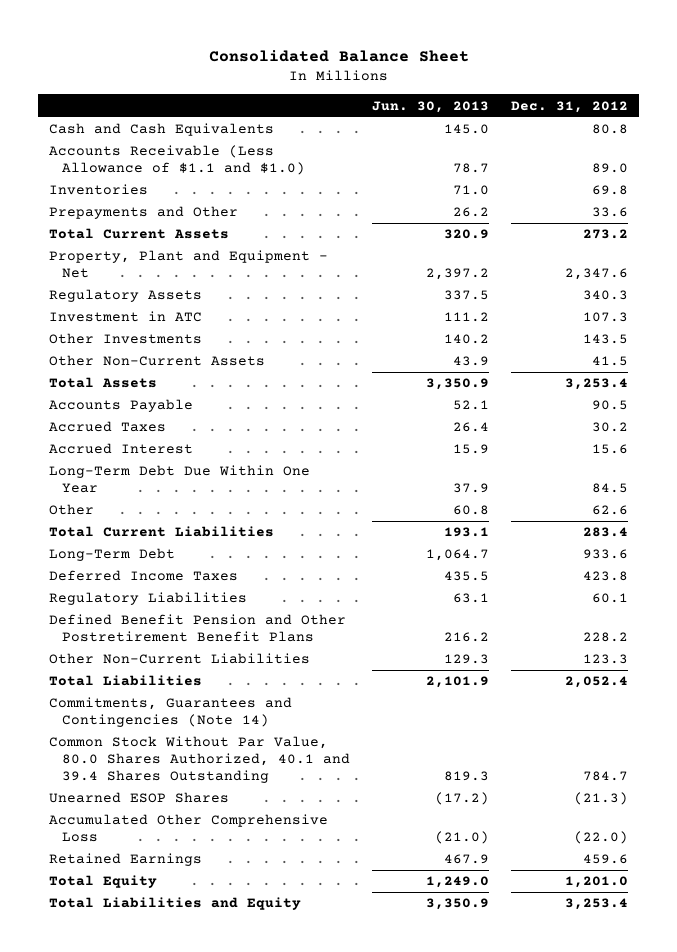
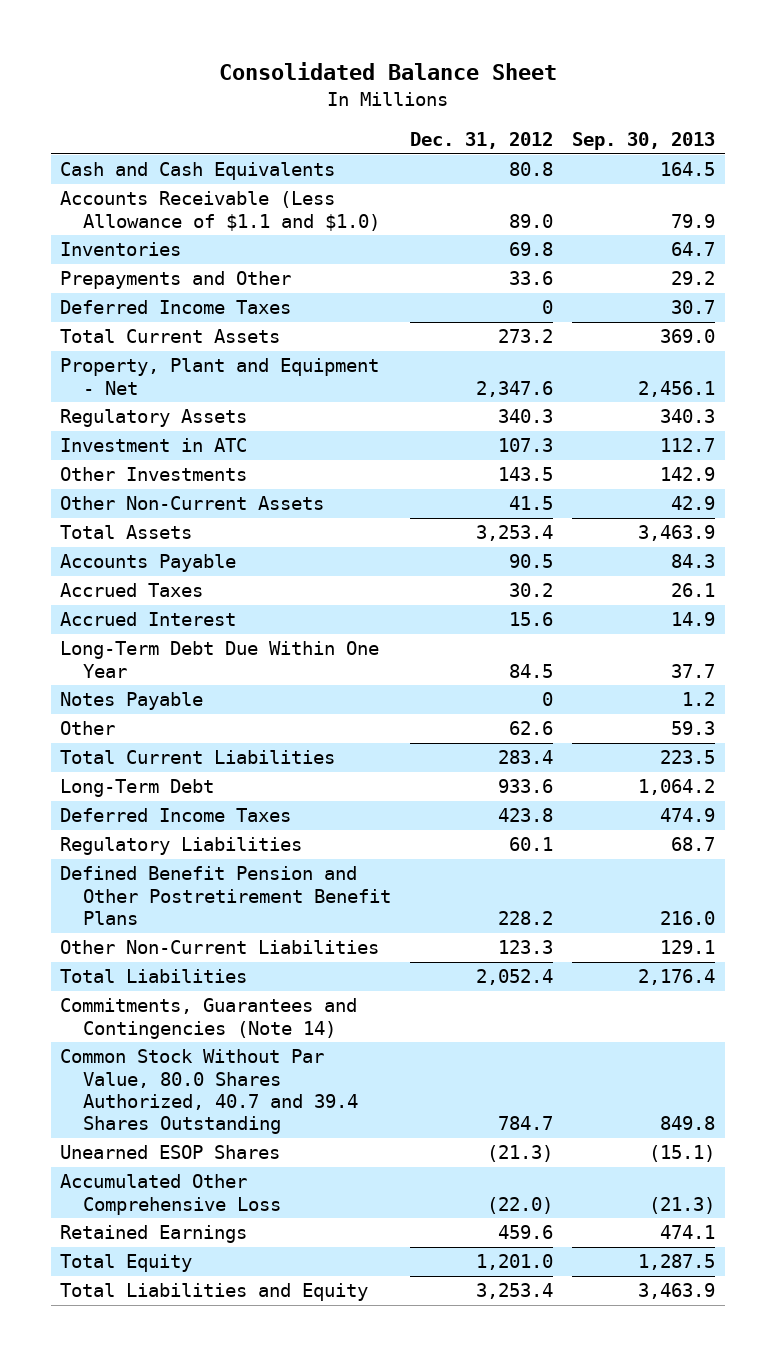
[372,100,490,113] Jun. 30, 2013 -> none
none -> [572,131,716,150] Sep. 30, 2013
none -> [60,300,292,315] Deferred Income Taxes
none -> [60,692,204,711] Notes Payable
[49,736,350,783] Common Stock Without Par Value, 80.0 Shares Authorized, 40.1 and 39.4 Shares Outstanding -> [60,1049,358,1135] Common Stock Without Par Value, 80.0 Shares Authorized, 40.7 and 39.4 Shares Outstanding

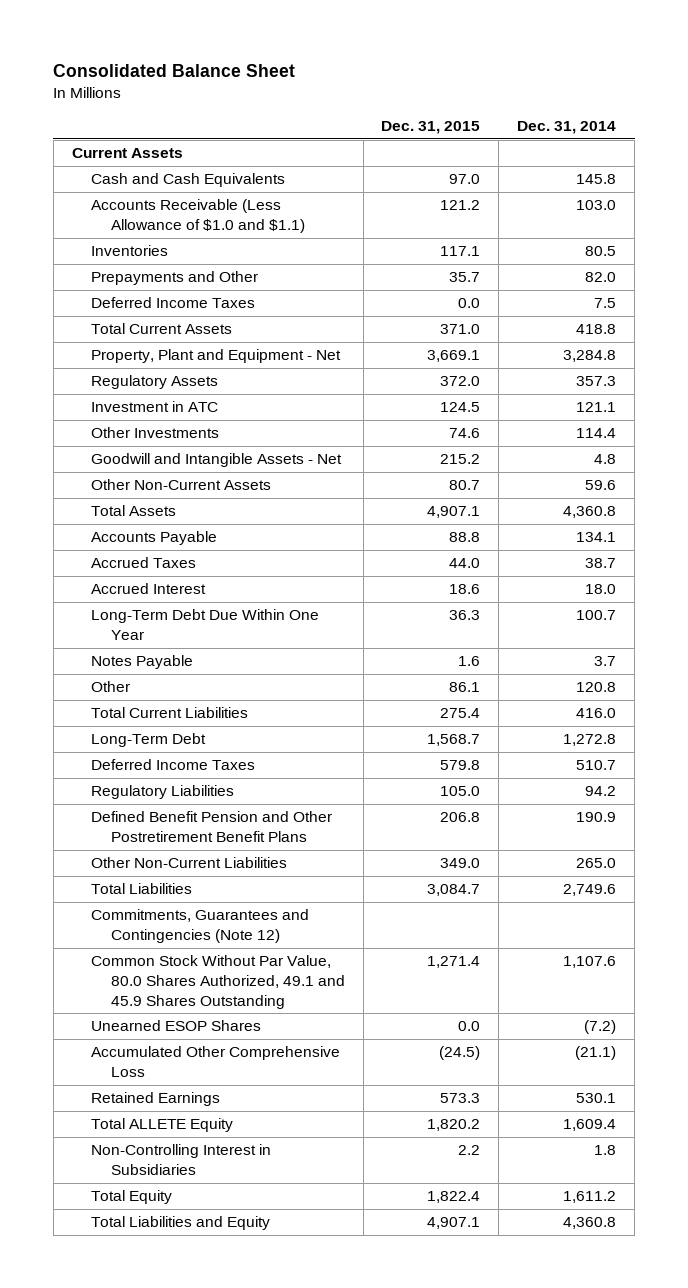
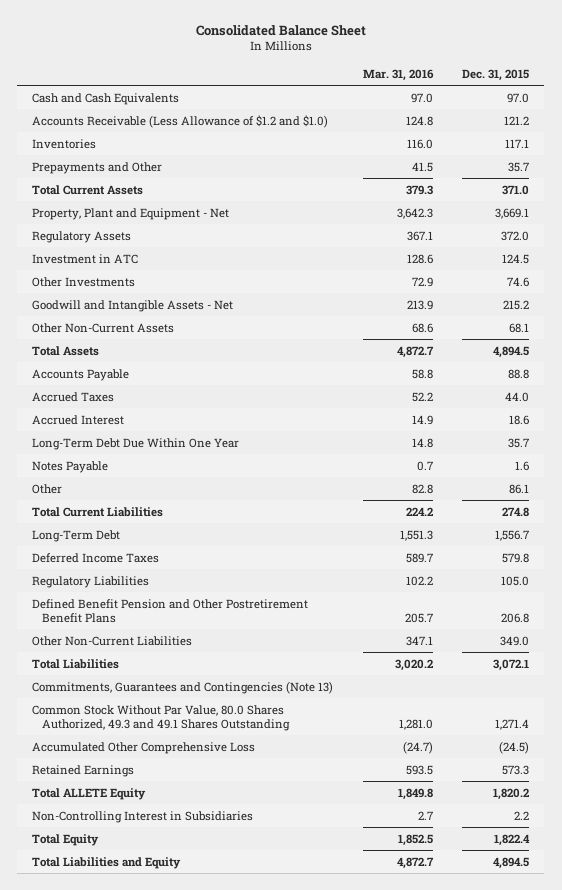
[517,121,617,135] Dec. 31, 2014 -> none
none -> [362,68,434,81] Mar. 31, 2016
[71,148,183,159] Current Assets -> none
[91,199,305,234] Accounts Receivable (Less Allowance of $1.0 and $1.1) -> [32,114,329,128] Accounts Receivable (Less Allowance of $1.2 and $1.0)
[91,297,256,309] Deferred Income Taxes -> none
[449,480,481,491] 80.7 -> [509,322,530,333] 68.1
[427,506,481,519] 4,907.1 -> [493,345,530,358] 4,894.5
[449,610,481,621] 36.3 -> [508,437,530,448] 35.7
[440,708,481,719] 275.4 -> [502,506,530,517] 274.8
[427,734,481,747] 1,568.7 -> [495,529,530,541] 1,556.7
[91,1020,262,1032] Unearned ESOP Shares -> none
[427,884,481,897] 3,084.7 -> [493,658,530,671] 3,072.1
[91,909,310,944] Commitments, Guarantees and Contingencies (Note 12) -> [32,680,334,694] Commitments, Guarantees and Contingencies (Note 13)
[91,955,345,1009] Common Stock Without Par Value, 80.0 Shares Authorized, 49.1 and 45.9 Shares Outstanding -> [32,704,290,731] Common Stock Without Par Value, 80.0 Shares Authorized, 49.3 and 49.1 Shares Outstanding
[427,1217,481,1230] 4,907.1 -> [493,856,530,869] 4,894.5

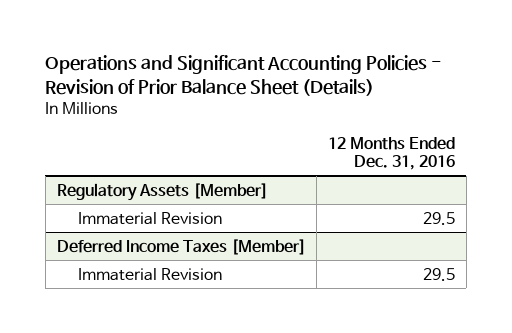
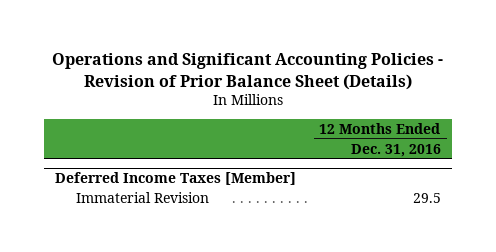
[56,182,268,201] Regulatory Assets [Member] -> none
[77,211,222,225] Immaterial Revision -> none

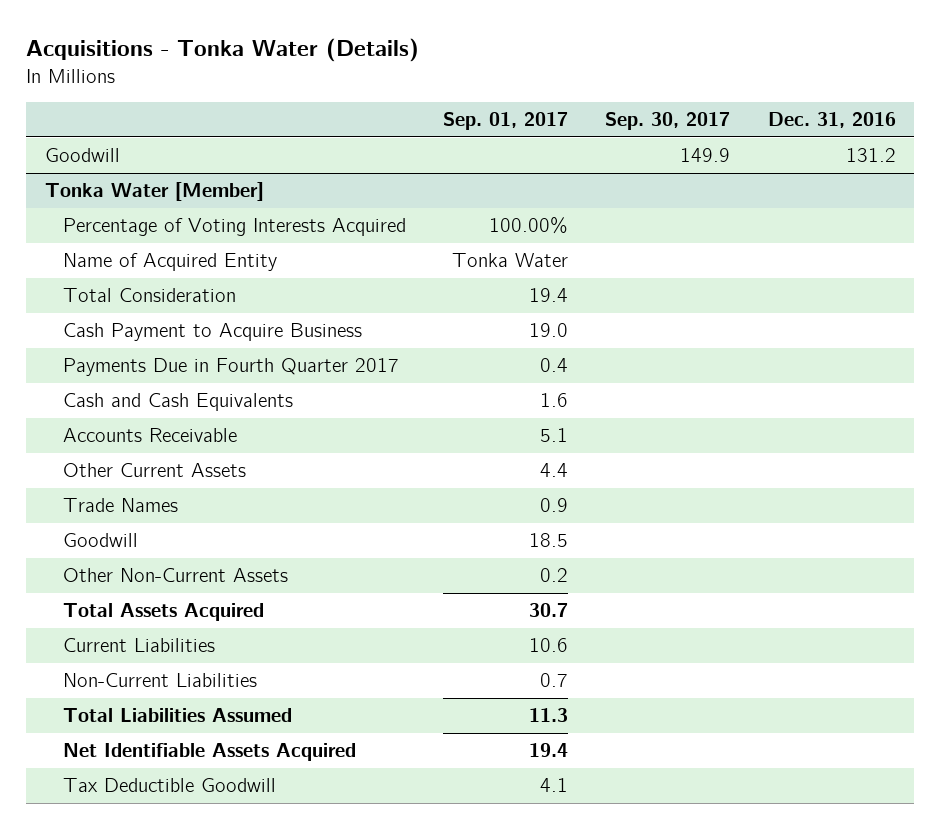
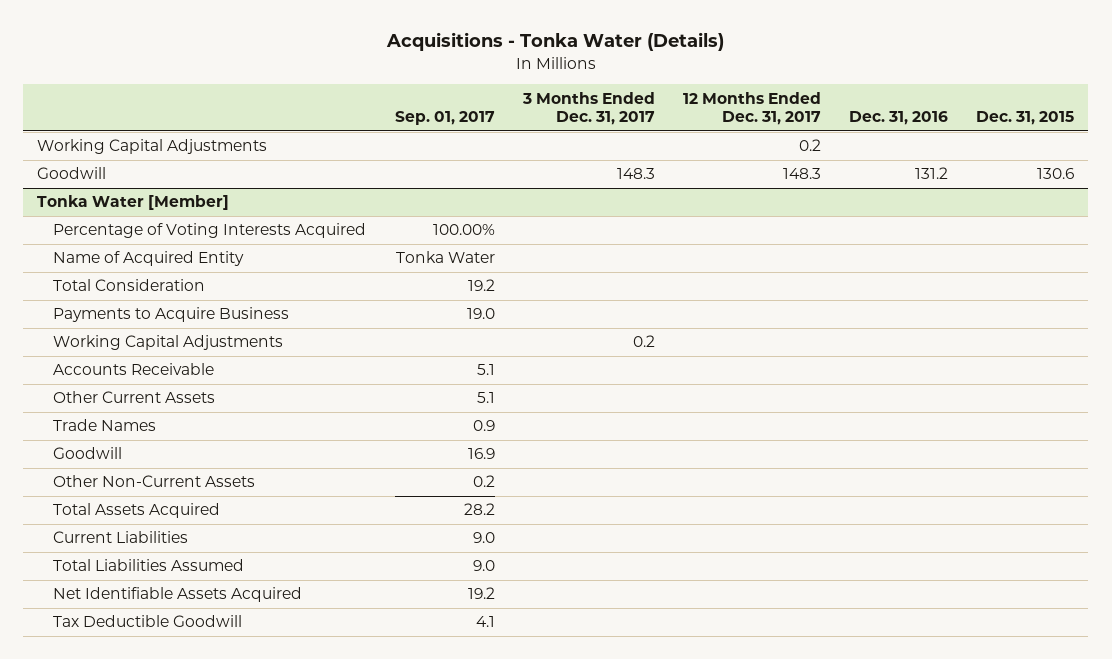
[605,112,731,131] Sep. 30, 2017 -> none
none -> [521,91,655,126] 3 Months Ended Dec. 31, 2017
none -> [682,91,821,126] 12 Months Ended Dec. 31, 2017
none -> [976,111,1075,126] Dec. 31, 2015
none -> [37,139,268,155] Working Capital Adjustments
[62,358,399,377] Payments Due in Fourth Quarter 2017 -> none
[62,393,293,412] Cash and Cash Equivalents -> none
[529,288,569,303] 19.4 -> [467,279,495,292] 19.2
[62,323,362,342] Cash Payment to Acquire Business -> [53,307,290,323] Payments to Acquire Business
none -> [53,335,284,351] Working Capital Adjustments
[540,463,569,478] 4.4 -> [476,392,495,404] 5.1
[529,533,569,548] 18.5 -> [467,448,495,460] 16.9
[62,673,257,688] Non-Current Liabilities -> none
[529,603,569,618] 30.7 -> [463,503,495,516] 28.2
[529,638,569,653] 10.6 -> [472,532,495,544] 9.0
[529,708,569,723] 11.3 -> [472,560,495,572] 9.0
[529,743,569,758] 19.4 -> [467,587,495,600] 19.2

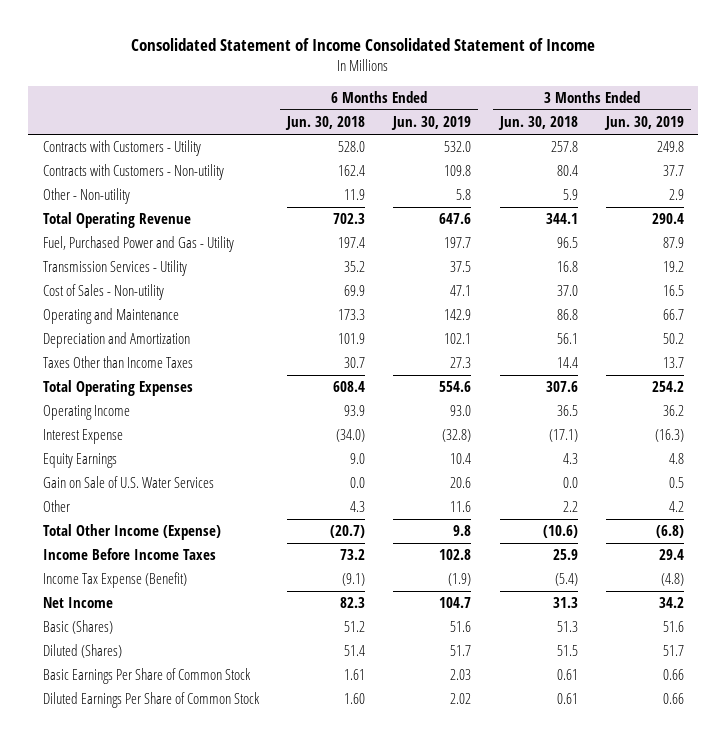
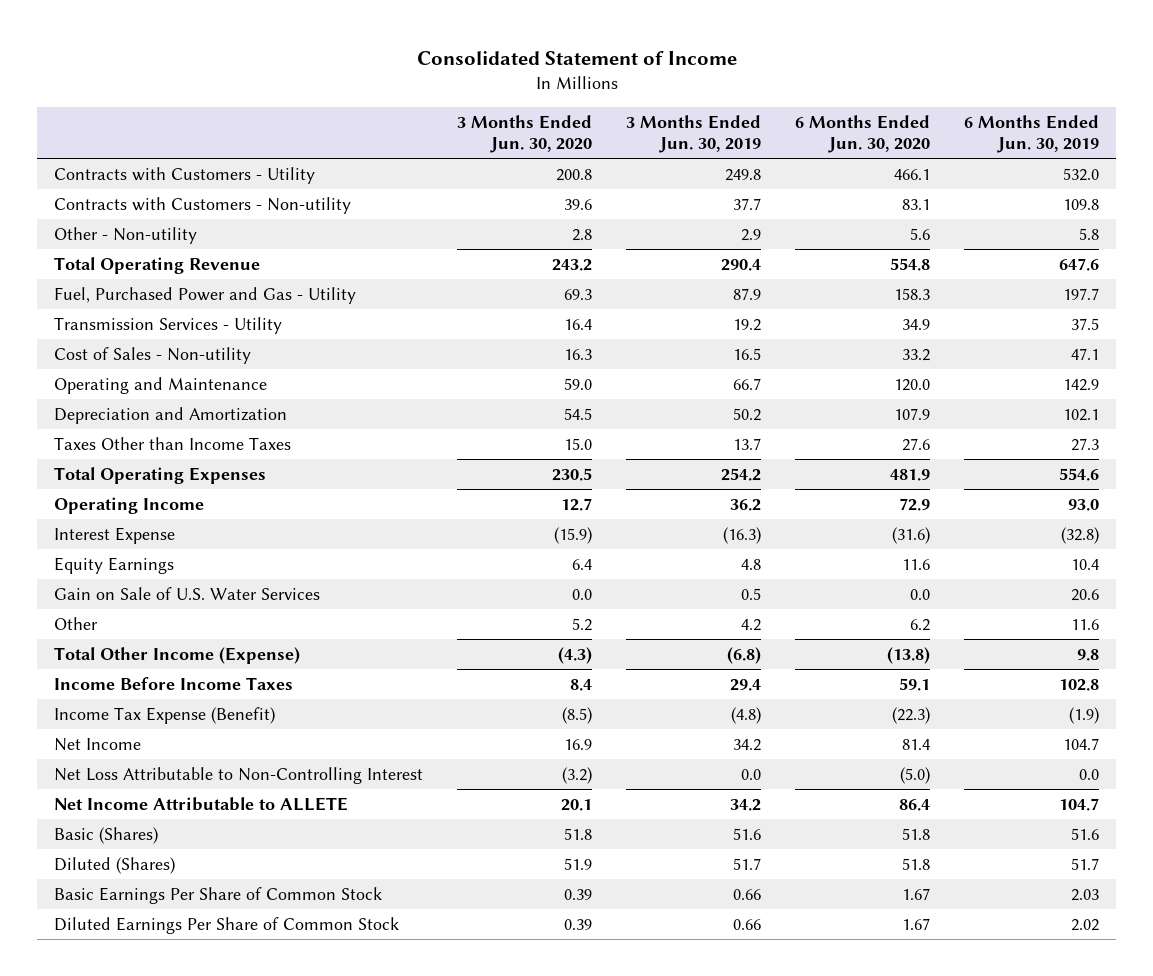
[131,38,596,52] Consolidated Statement of Income Consolidated Statement of Income -> [416,50,737,65] Consolidated Statement of Income
[284,116,365,131] Jun. 30, 2018 -> none
[497,116,578,131] Jun. 30, 2018 -> none
none -> [456,114,592,154] 3 Months Ended Jun. 30, 2020
none -> [795,114,931,154] 6 Months Ended Jun. 30, 2020
none -> [53,766,423,784] Net Loss Attributable to Non-Controlling Interest
none -> [53,796,348,811] Net Income Attributable to ALLETE

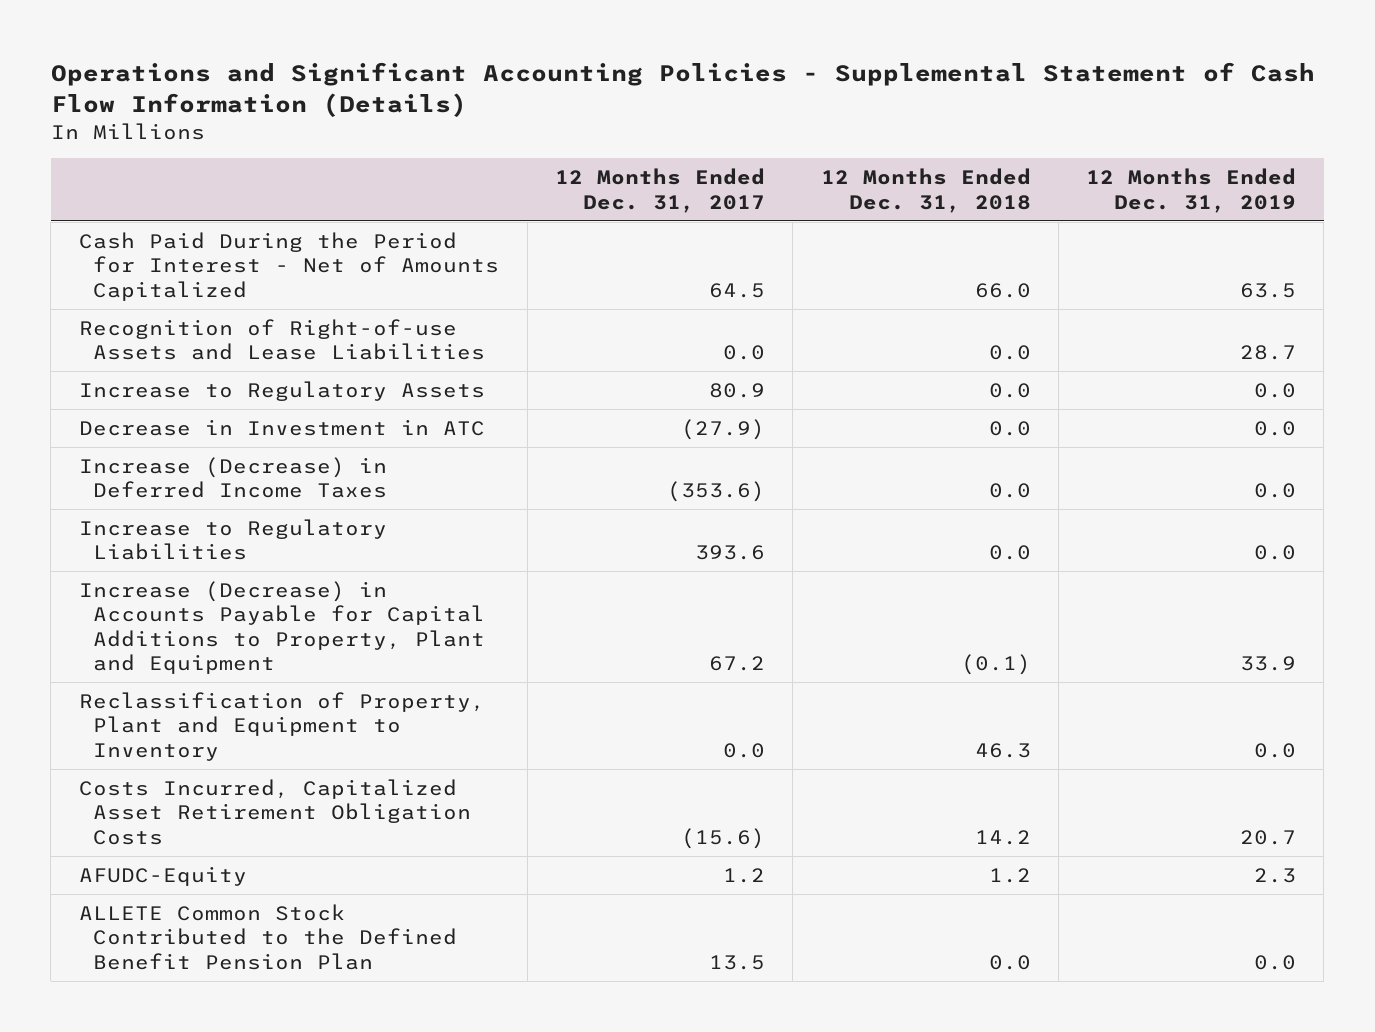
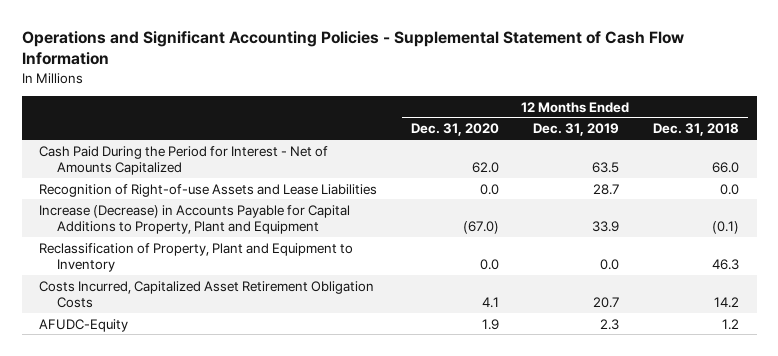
[50,62,1315,118] Operations and Significant Accounting Policies - Supplemental Statement of Cash Flow Information (Details) -> [21,30,684,66] Operations and Significant Accounting Policies - Supplemental Statement of Cash Flow Information
[554,168,765,213] 12 Months Ended Dec. 31, 2017 -> none
none -> [410,123,499,137] Dec. 31, 2020
[78,380,485,401] Increase to Regulatory Assets -> none
[78,418,485,436] Decrease in Investment in ATC -> none
[78,456,388,499] Increase (Decrease) in Deferred Income Taxes -> none
[78,518,387,561] Increase to Regulatory Liabilities -> none
[78,903,458,970] ALLETE Common Stock Contributed to the Defined Benefit Pension Plan -> none

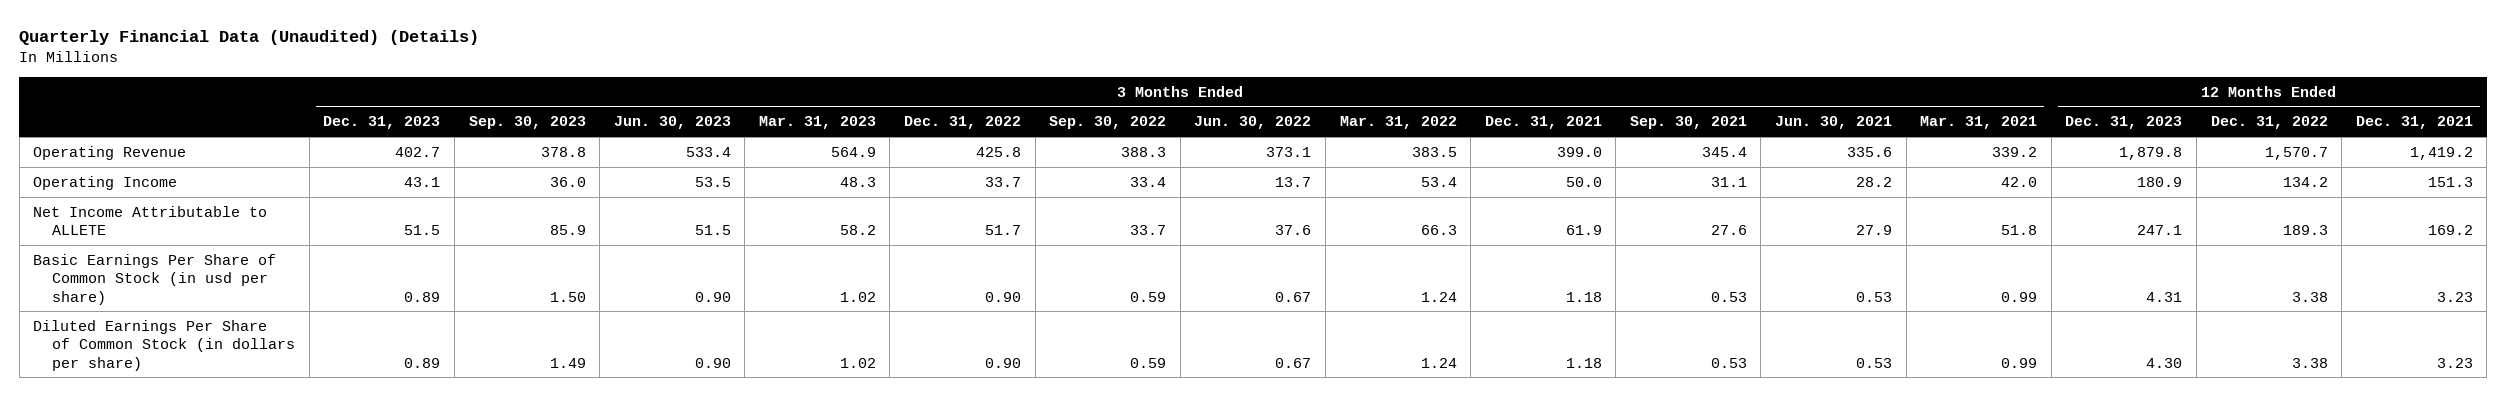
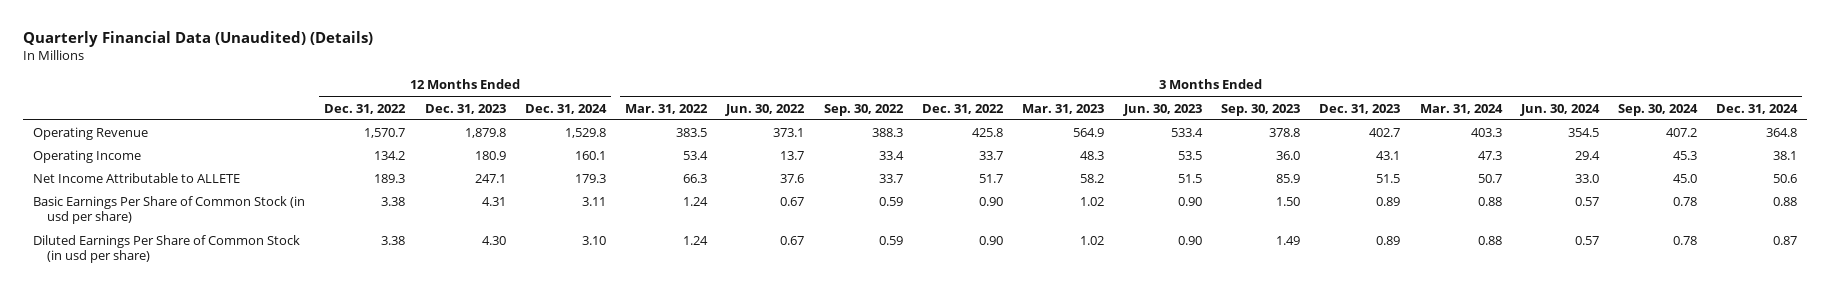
[1484,116,1602,130] Dec. 31, 2021 -> none
[1629,116,1747,130] Sep. 30, 2021 -> none
[1775,116,1893,130] Jun. 30, 2021 -> none
[1920,116,2038,130] Mar. 31, 2021 -> none
[2355,116,2473,130] Dec. 31, 2021 -> none
none -> [524,103,607,114] Dec. 31, 2024
none -> [1419,103,1503,114] Mar. 31, 2024
none -> [1519,103,1600,116] Jun. 30, 2024
none -> [1618,103,1699,116] Sep. 30, 2024
none -> [1716,103,1799,114] Dec. 31, 2024
[33,319,296,371] Diluted Earnings Per Share of Common Stock (in dollars per share) -> [32,235,300,264] Diluted Earnings Per Share of Common Stock (in usd per share)

